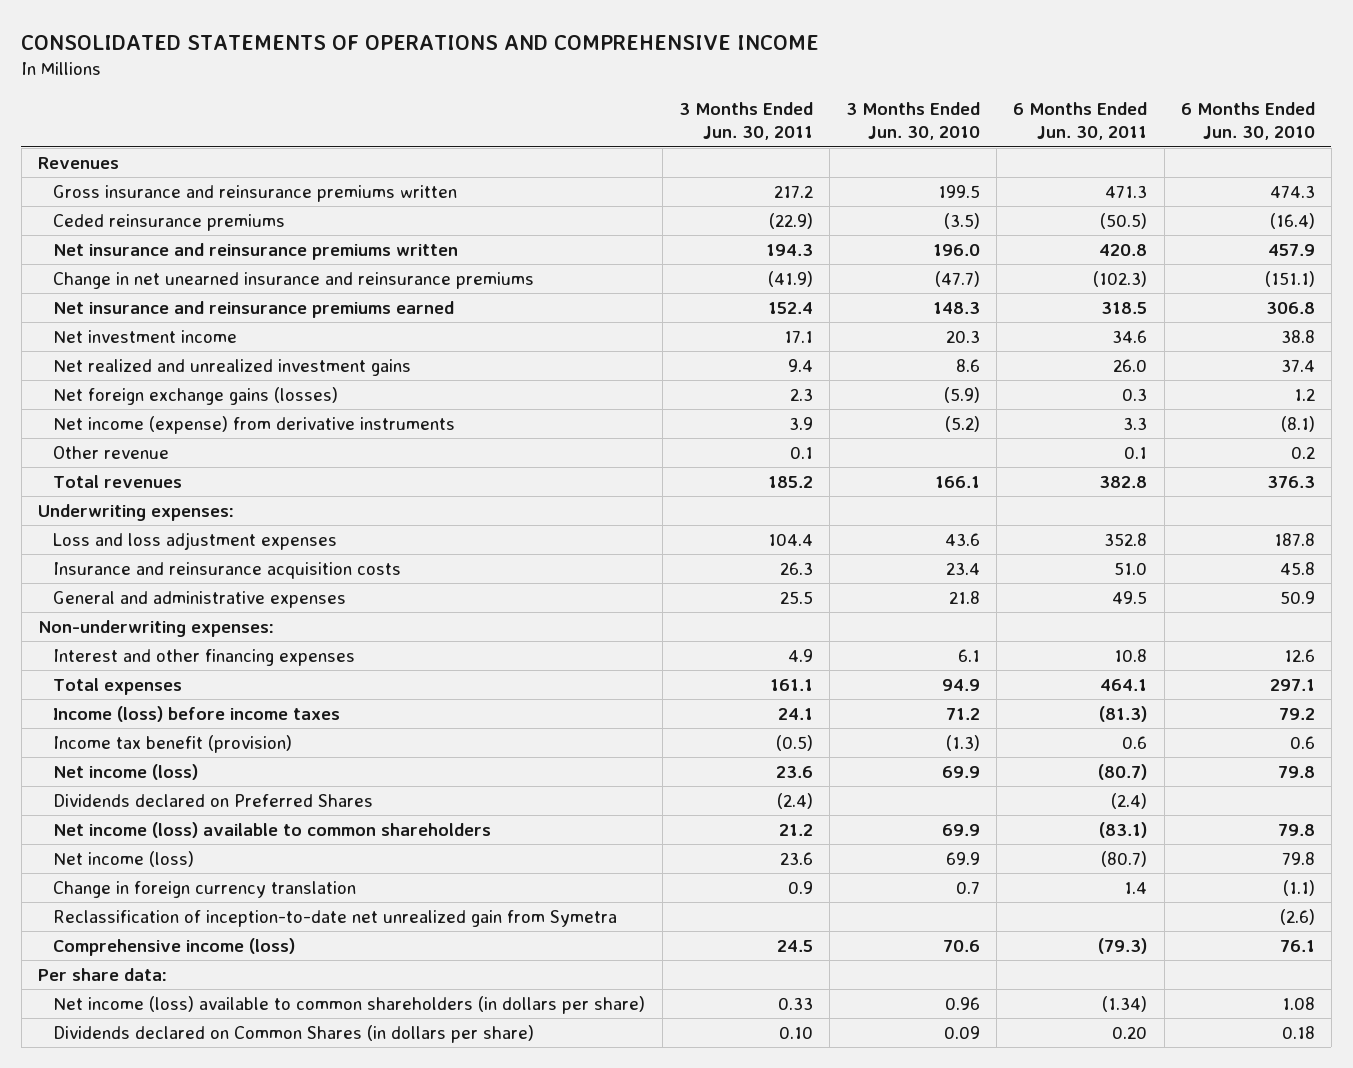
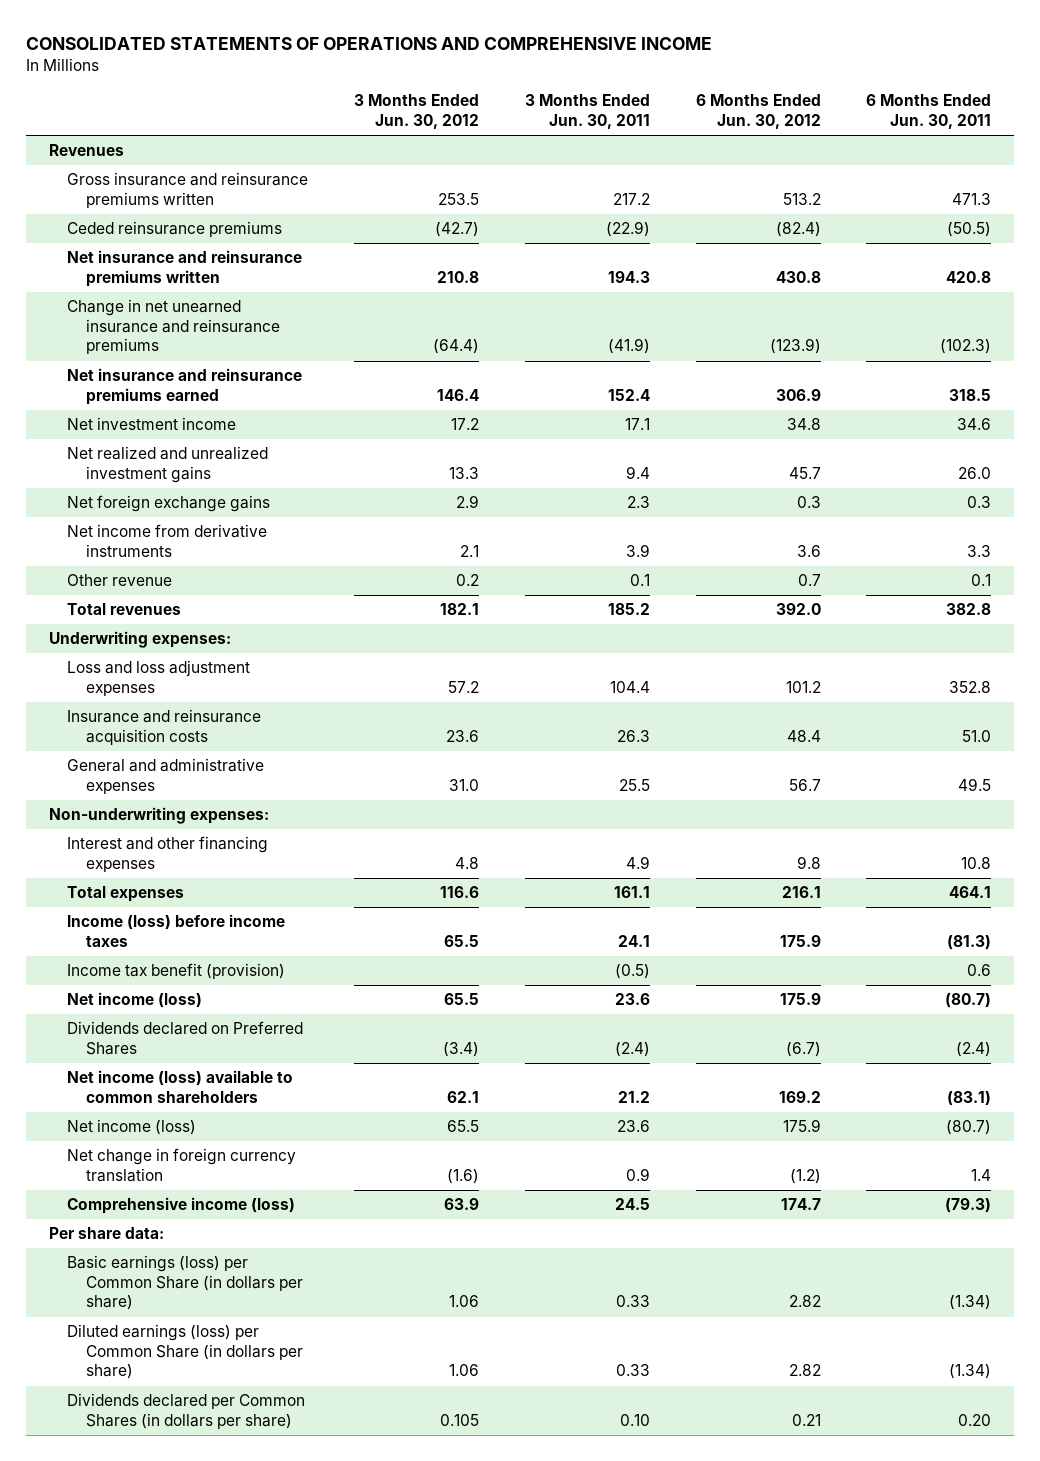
[846,102,981,141] 3 Months Ended Jun. 30, 2010 -> none
[1180,102,1315,141] 6 Months Ended Jun. 30, 2010 -> none
none -> [354,94,480,129] 3 Months Ended Jun. 30, 2012
none -> [695,94,821,129] 6 Months Ended Jun. 30, 2012
[53,387,339,406] Net foreign exchange gains (losses) -> [67,495,271,513] Net foreign exchange gains
[53,416,456,435] Net income (expense) from derivative instruments -> [67,524,268,557] Net income from derivative instruments
[53,910,618,928] Reclassification of inception-to-date net unrealized gain from Symetra -> none
[53,881,357,899] Change in foreign currency translation -> [67,1148,297,1182] Net change in foreign currency translation
[53,996,646,1015] Net income (loss) available to common shareholders (in dollars per share) -> [67,1255,303,1311] Basic earnings (loss) per Common Share (in dollars per share)
none -> [67,1324,303,1380] Diluted earnings (loss) per Common Share (in dollars per share)
[53,1025,535,1044] Dividends declared on Common Shares (in dollars per share) -> [67,1393,306,1429] Dividends declared per Common Shares (in dollars per share)

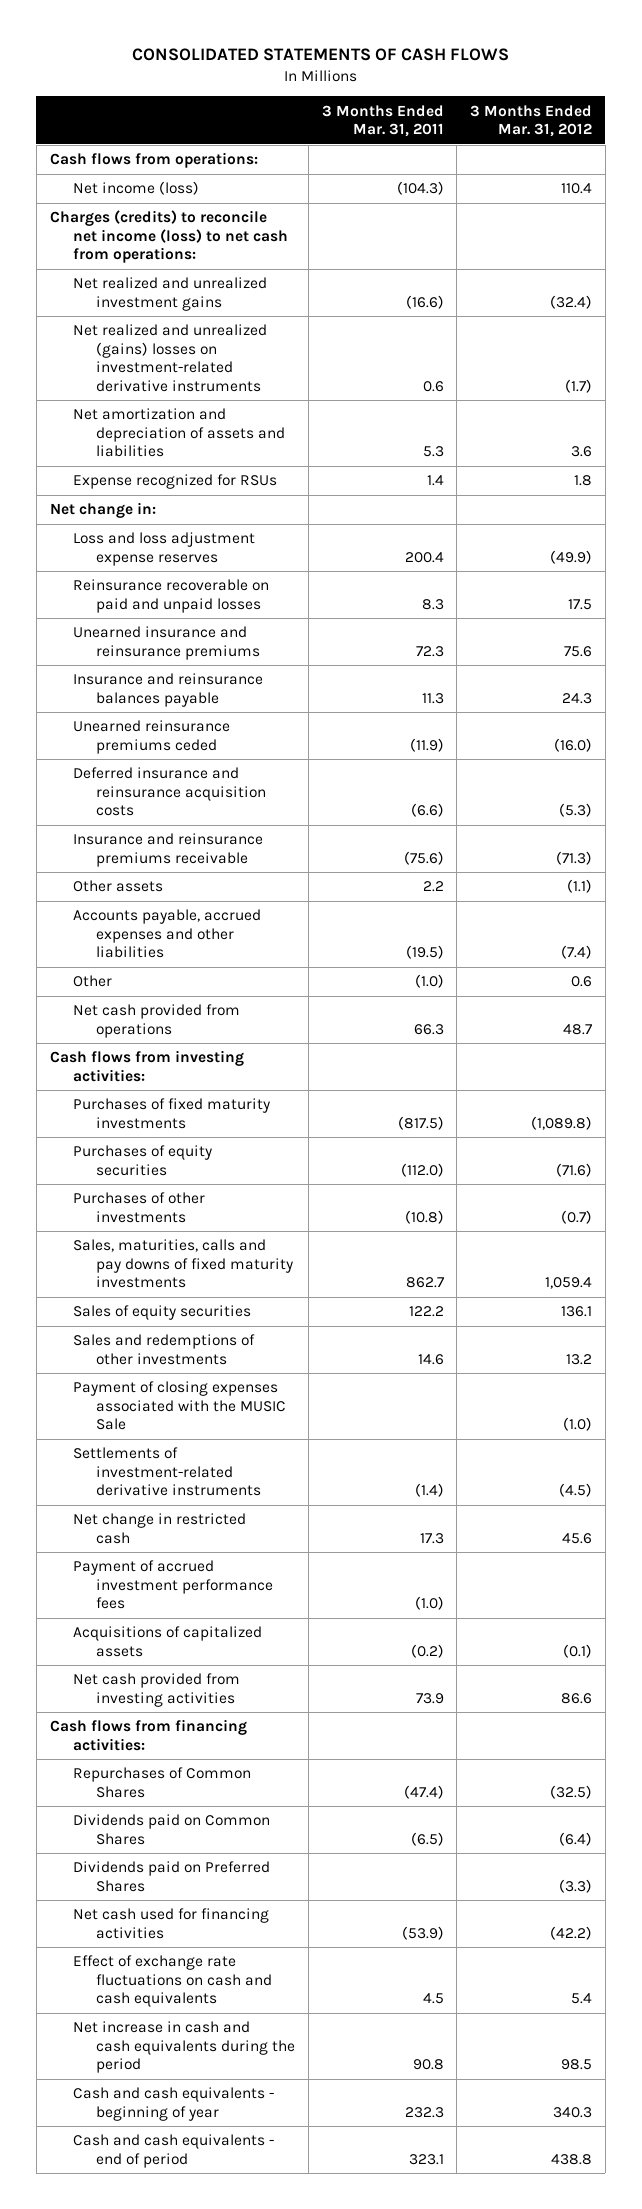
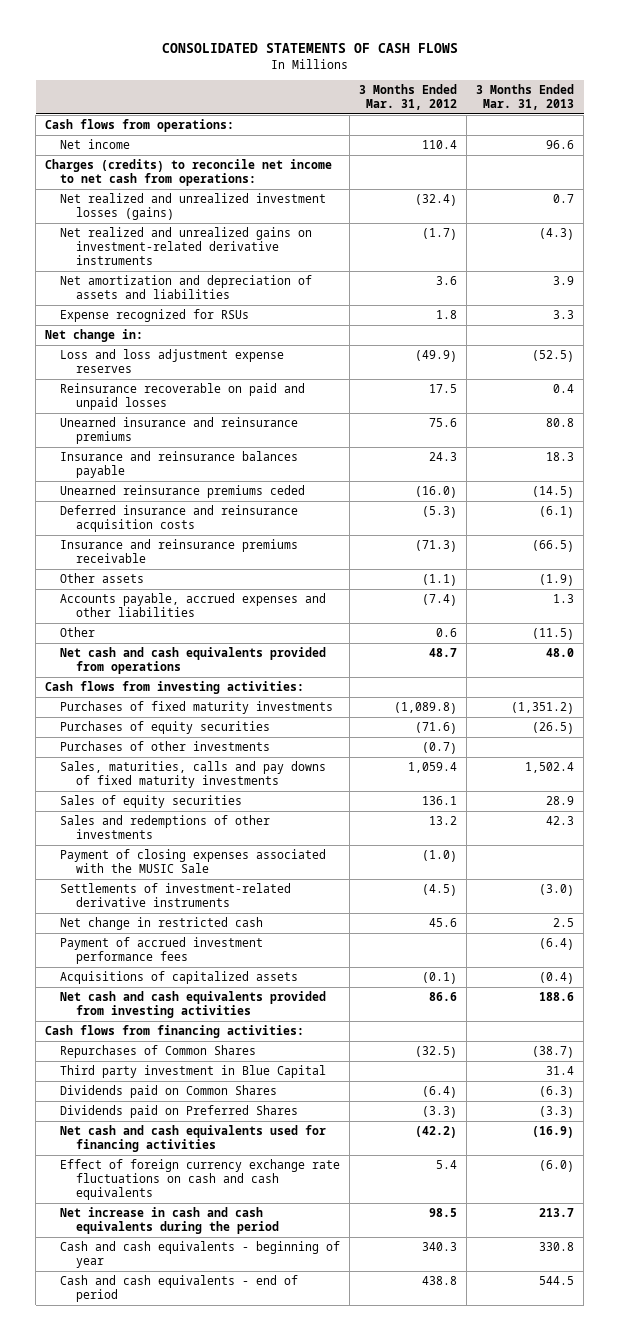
[321,104,444,137] 3 Months Ended Mar. 31, 2011 -> none
none -> [476,83,575,111] 3 Months Ended Mar. 31, 2013
[72,181,199,196] Net income (loss) -> [60,139,131,150] Net income
[49,210,288,264] Charges (credits) to reconcile net income (loss) to net cash from operations: -> [45,159,333,187] Charges (credits) to reconcile net income to net cash from operations:
[72,277,267,311] Net realized and unrealized investment gains -> [60,193,327,221] Net realized and unrealized investment losses (gains)
[72,324,267,392] Net realized and unrealized (gains) losses on investment-related derivative instruments -> [60,227,313,266] Net realized and unrealized gains on investment-related derivative instruments
[72,1004,240,1038] Net cash provided from operations -> [60,647,327,675] Net cash and cash equivalents provided from operations
[72,1673,240,1707] Net cash provided from investing activities -> [60,991,327,1019] Net cash and cash equivalents provided from investing activities
none -> [60,1065,327,1079] Third party investment in Blue Capital
[72,1908,269,1939] Net cash used for financing activities -> [60,1125,327,1153] Net cash and cash equivalents used for financing activities
[72,1955,273,2008] Effect of exchange rate fluctuations on cash and cash equivalents -> [60,1159,341,1201] Effect of foreign currency exchange rate fluctuations on cash and cash equivalents

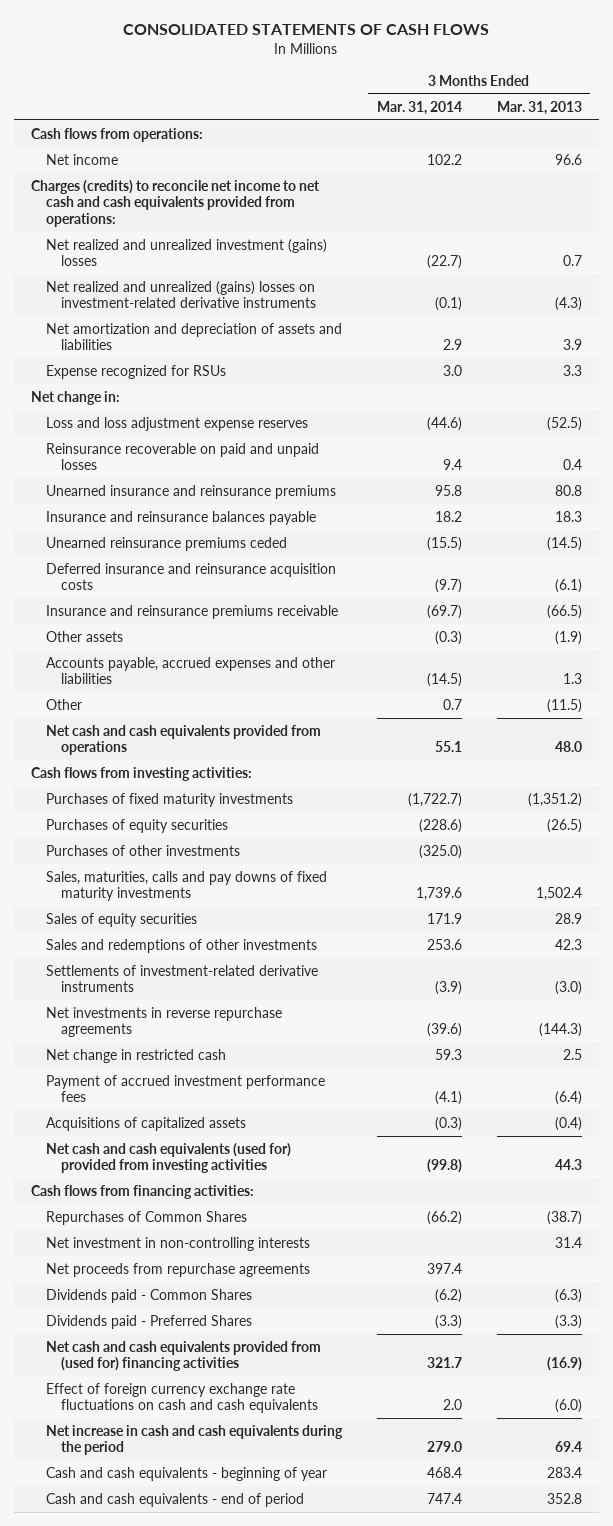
[359,83,458,111] 3 Months Ended Mar. 31, 2012 -> none
none -> [376,100,462,115] Mar. 31, 2014
[45,159,333,187] Charges (credits) to reconcile net income to net cash from operations: -> [31,179,321,227] Charges (credits) to reconcile net income to net cash and cash equivalents provided from operations:
[60,193,327,221] Net realized and unrealized investment losses (gains) -> [45,238,327,267] Net realized and unrealized investment (gains) losses
[60,227,313,266] Net realized and unrealized gains on investment-related derivative instruments -> [45,280,316,309] Net realized and unrealized (gains) losses on investment-related derivative instruments
[60,849,327,874] Payment of closing expenses associated with the MUSIC Sale -> none
none -> [45,1006,282,1038] Net investments in reverse repurchase agreements
[60,991,327,1019] Net cash and cash equivalents provided from investing activities -> [45,1142,291,1174] Net cash and cash equivalents (used for) provided from investing activities
[539,992,575,1002] 188.6 -> [554,1159,582,1171] 44.3
[60,1065,327,1079] Third party investment in Blue Capital -> [45,1236,310,1251] Net investment in non-controlling interests
none -> [45,1262,310,1277] Net proceeds from repurchase agreements
[60,1085,278,1099] Dividends paid on Common Shares -> [45,1288,252,1303] Dividends paid - Common Shares
[60,1105,299,1119] Dividends paid on Preferred Shares -> [45,1314,252,1329] Dividends paid - Preferred Shares
[60,1125,327,1153] Net cash and cash equivalents used for financing activities -> [45,1340,321,1372] Net cash and cash equivalents provided from (used for) financing activities
[539,1208,575,1218] 213.7 -> [554,1441,582,1453] 69.4
[539,1242,575,1252] 330.8 -> [546,1466,582,1478] 283.4
[539,1276,575,1286] 544.5 -> [546,1492,582,1504] 352.8

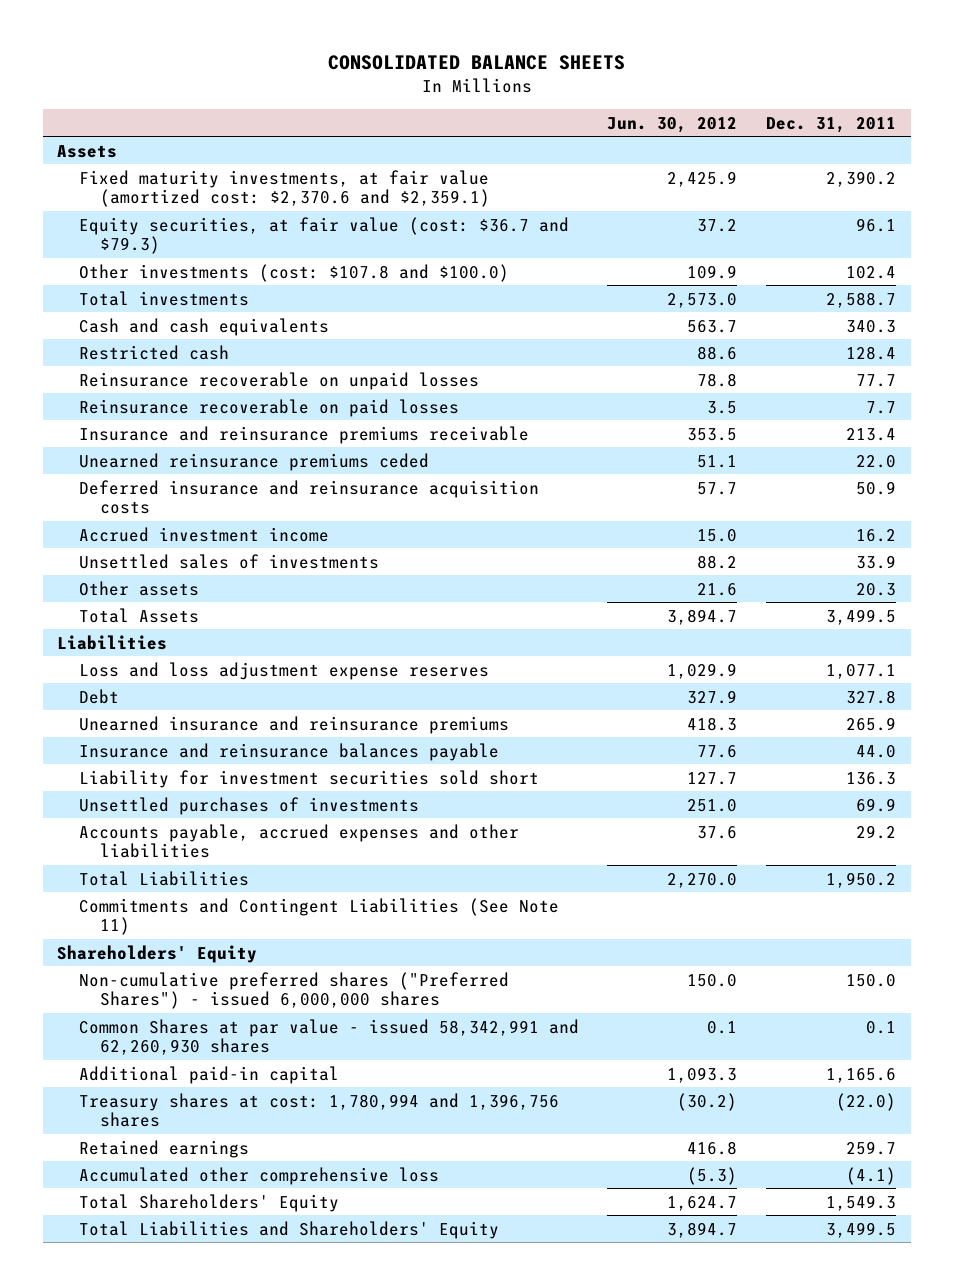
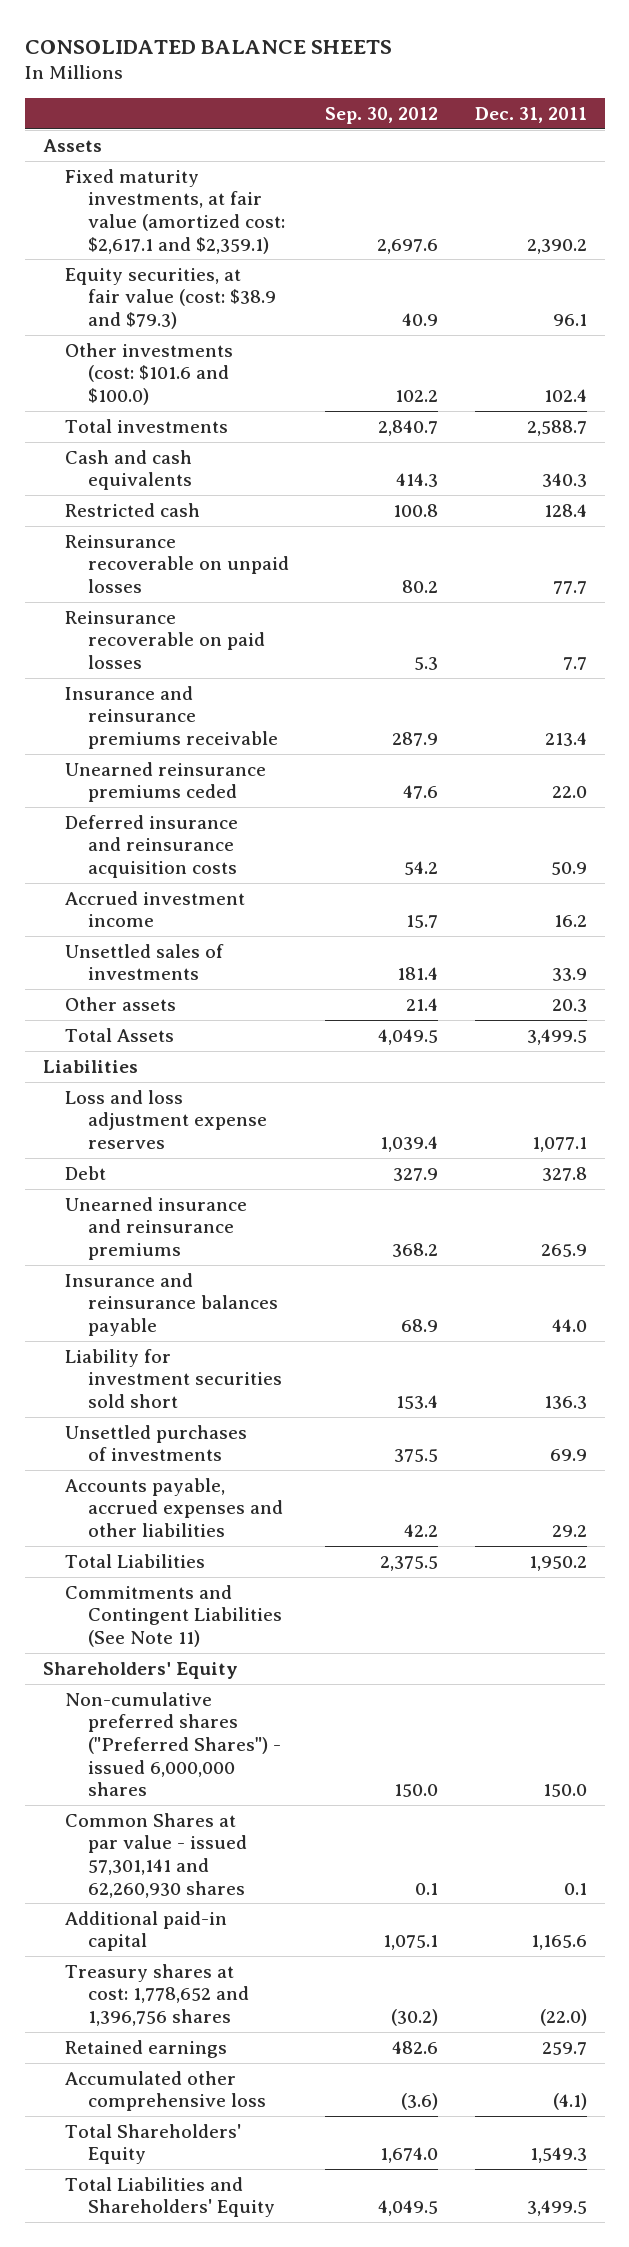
[607,116,738,133] Jun. 30, 2012 -> none
none -> [325,106,439,124] Sep. 30, 2012
[78,169,490,208] Fixed maturity investments, at fair value (amortized cost: $2,370.6 and $2,359.1) -> [65,168,286,254] Fixed maturity investments, at fair value (amortized cost: $2,617.1 and $2,359.1)
[78,216,569,255] Equity securities, at fair value (cost: $36.7 and $79.3) -> [65,267,277,330] Equity securities, at fair value (cost: $38.9 and $79.3)
[78,263,509,282] Other investments (cost: $107.8 and $100.0) -> [65,342,234,406] Other investments (cost: $101.6 and $100.0)
[78,1018,579,1056] Common Shares at par value - issued 58,342,991 and 62,260,930 shares -> [65,1812,248,1898] Common Shares at par value - issued 57,301,141 and 62,260,930 shares
[78,1092,559,1128] Treasury shares at cost: 1,780,994 and 1,396,756 shares -> [65,1963,250,2027] Treasury shares at cost: 1,778,652 and 1,396,756 shares

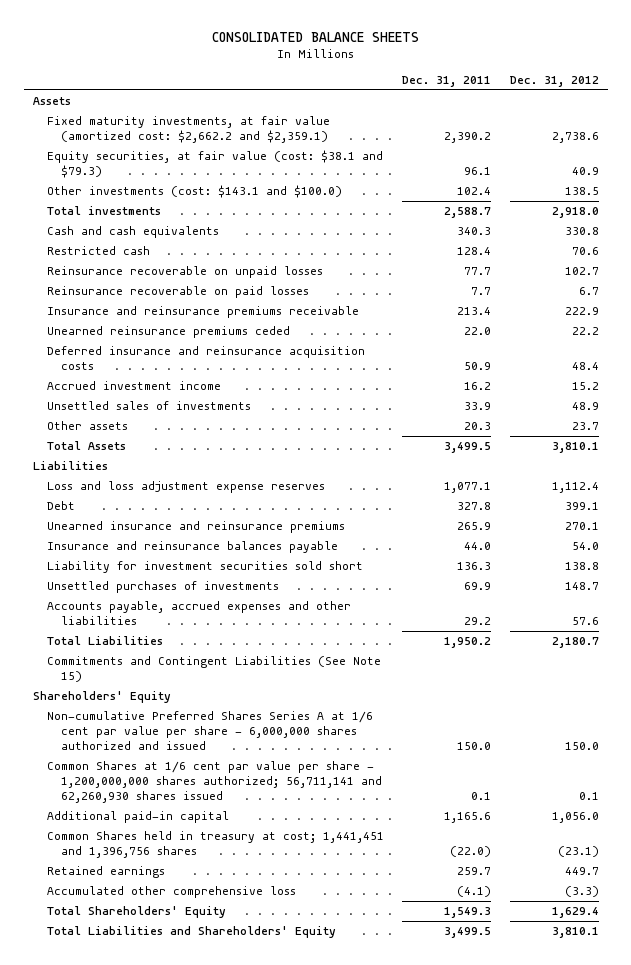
[325,106,439,124] Sep. 30, 2012 -> none
none -> [509,76,599,88] Dec. 31, 2012
[65,168,286,254] Fixed maturity investments, at fair value (amortized cost: $2,617.1 and $2,359.1) -> [46,115,330,144] Fixed maturity investments, at fair value (amortized cost: $2,662.2 and $2,359.1)
[65,267,277,330] Equity securities, at fair value (cost: $38.9 and $79.3) -> [46,149,383,179] Equity securities, at fair value (cost: $38.1 and $79.3)
[65,342,234,406] Other investments (cost: $101.6 and $100.0) -> [46,184,342,198] Other investments (cost: $143.1 and $100.0)
[65,1584,283,1648] Commitments and Contingent Liabilities (See Note 11) -> [46,655,381,683] Commitments and Contingent Liabilities (See Note 15)
[65,1691,282,1797] Non-cumulative preferred shares ("Preferred Shares") - issued 6,000,000 shares -> [46,710,373,751] Non-cumulative Preferred Shares Series A at 1/6 cent par value per share - 6,000,000 shares authorized and issued
[65,1812,248,1898] Common Shares at par value - issued 57,301,141 and 62,260,930 shares -> [46,760,383,804] Common Shares at 1/6 cent par value per share - 1,200,000,000 shares authorized; 56,711,141 and 62,260,930 shares issued
[65,1963,250,2027] Treasury shares at cost: 1,778,652 and 1,396,756 shares -> [46,830,384,859] Common Shares held in treasury at cost; 1,441,451 and 1,396,756 shares

